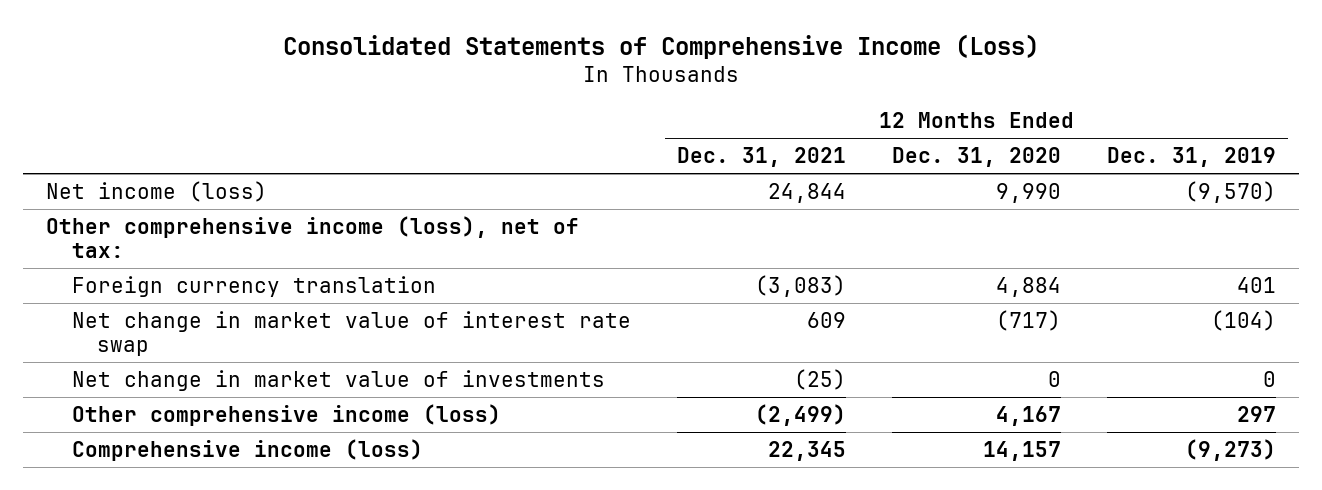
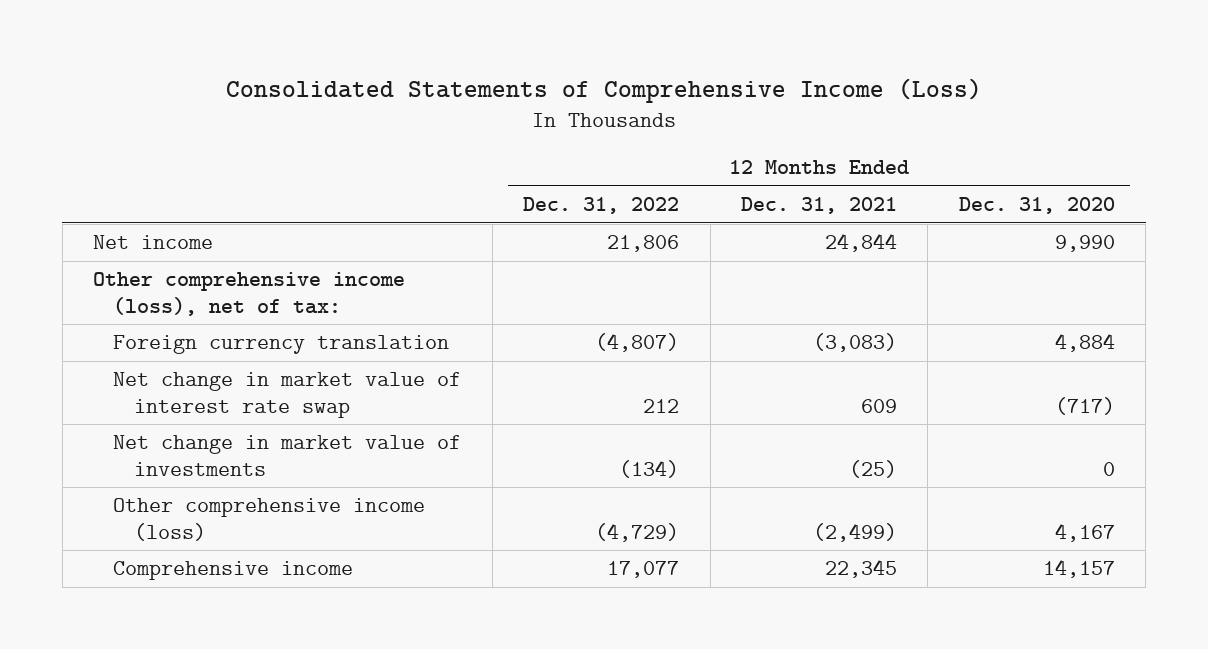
[1107,146,1277,167] Dec. 31, 2019 -> none
none -> [523,197,680,215] Dec. 31, 2022
[46,180,268,202] Net income (loss) -> [92,235,213,250] Net income
[71,438,423,461] Comprehensive income (loss) -> [113,561,354,581] Comprehensive income

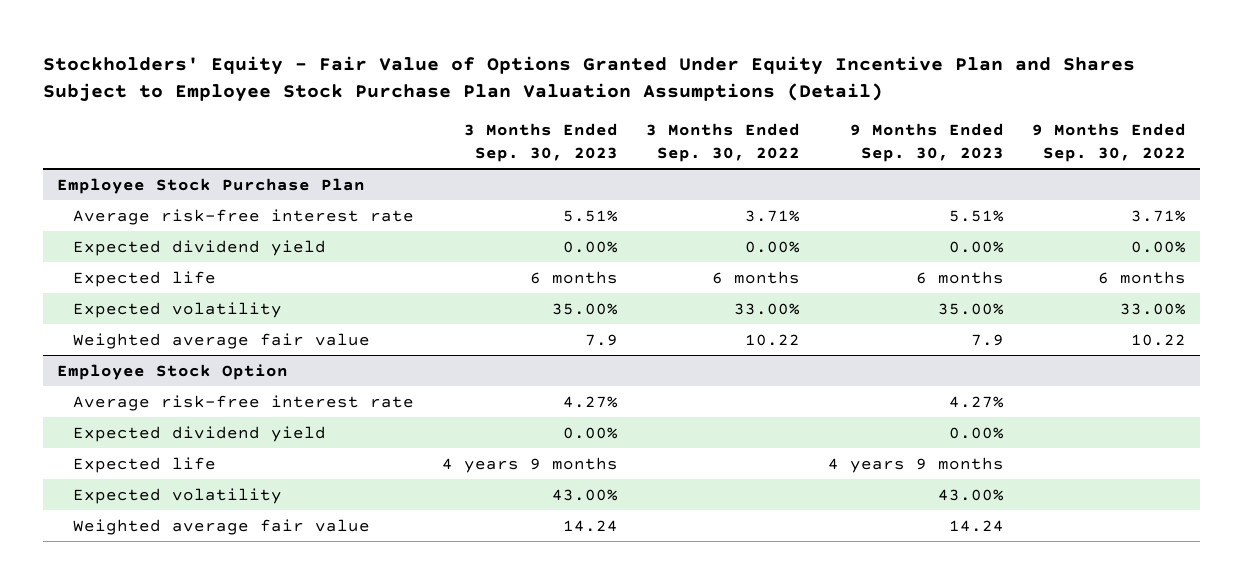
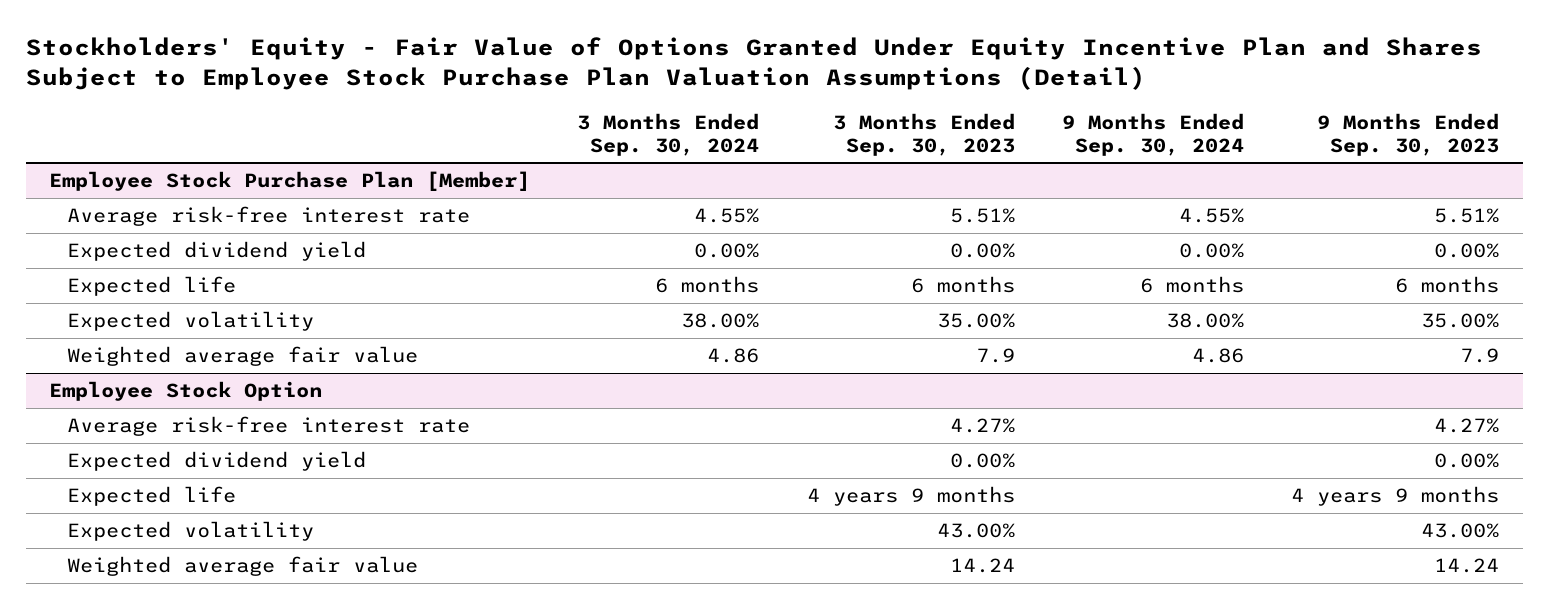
[645,123,800,162] 3 Months Ended Sep. 30, 2022 -> none
[1032,123,1187,162] 9 Months Ended Sep. 30, 2022 -> none
none -> [577,112,760,156] 3 Months Ended Sep. 30, 2024
none -> [1061,112,1244,156] 9 Months Ended Sep. 30, 2024
[57,177,366,194] Employee Stock Purchase Plan -> [49,171,531,192] Employee Stock Purchase Plan [Member]

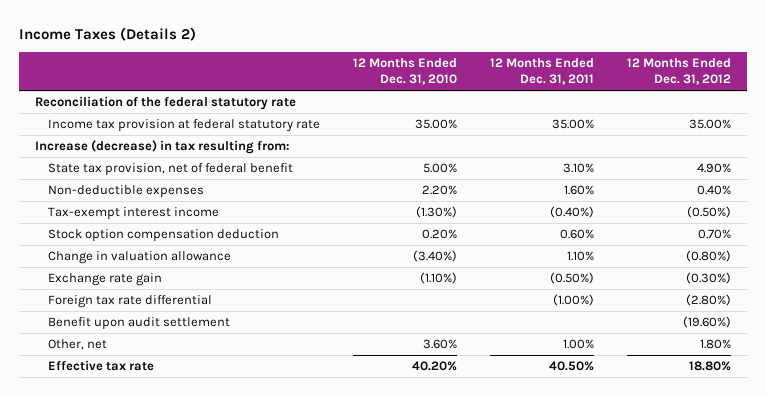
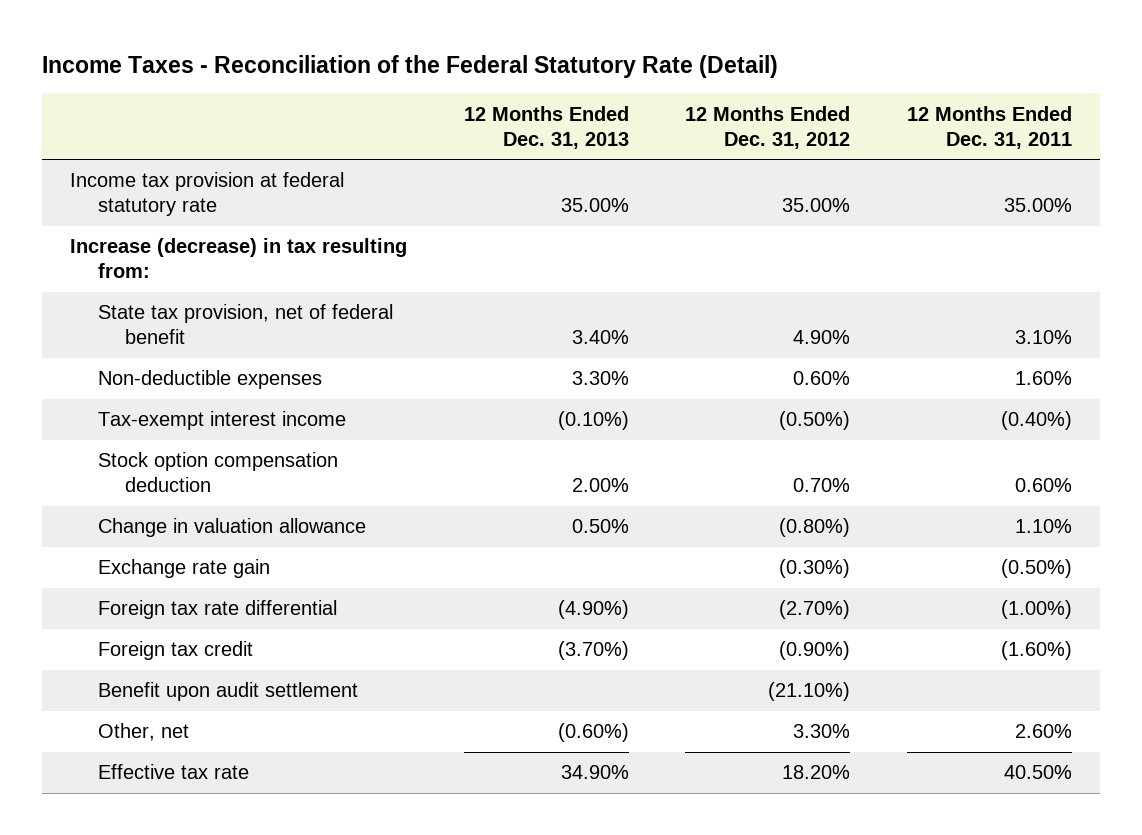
[18,27,196,42] Income Taxes (Details 2) -> [41,55,778,79] Income Taxes - Reconciliation of the Federal Statutory Rate (Detail)
[352,58,457,86] 12 Months Ended Dec. 31, 2010 -> none
none -> [463,105,629,149] 12 Months Ended Dec. 31, 2013
[35,95,297,110] Reconciliation of the federal statutory rate -> none
[696,184,731,195] 0.40% -> [793,371,851,386] 0.60%
[685,293,731,306] (2.80%) -> [779,600,851,620] (2.70%)
none -> [97,641,253,661] Foreign tax credit
[682,315,731,328] (19.60%) -> [768,682,851,702] (21.10%)
[562,338,594,349] 1.00% -> [1014,724,1072,739] 2.60%
[699,338,731,349] 1.80% -> [793,724,851,739] 3.30%
[688,360,731,371] 18.80% -> [782,765,851,780] 18.20%

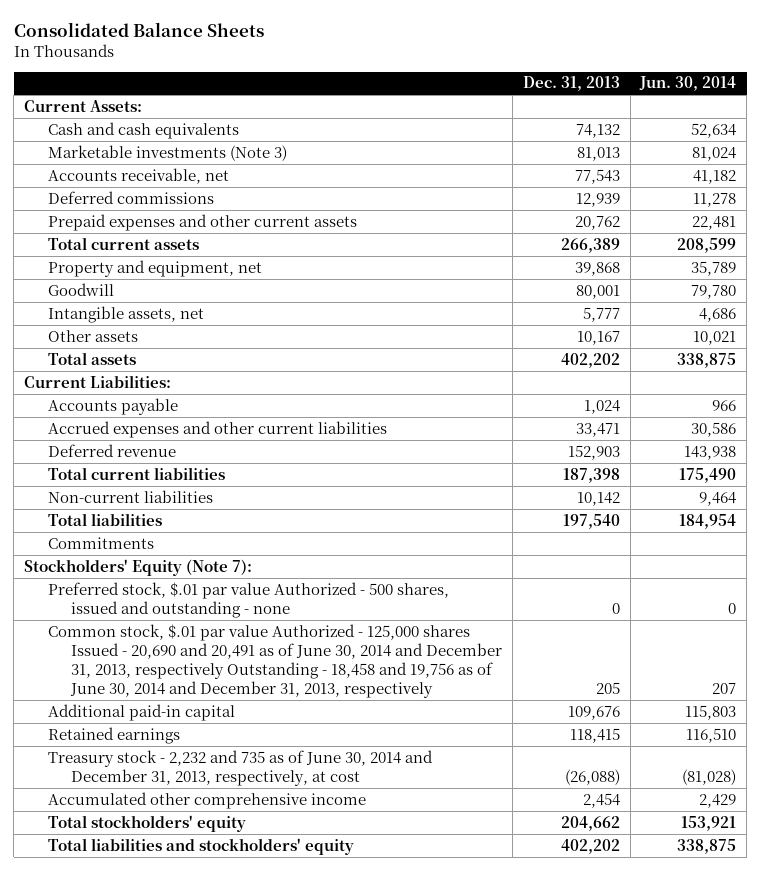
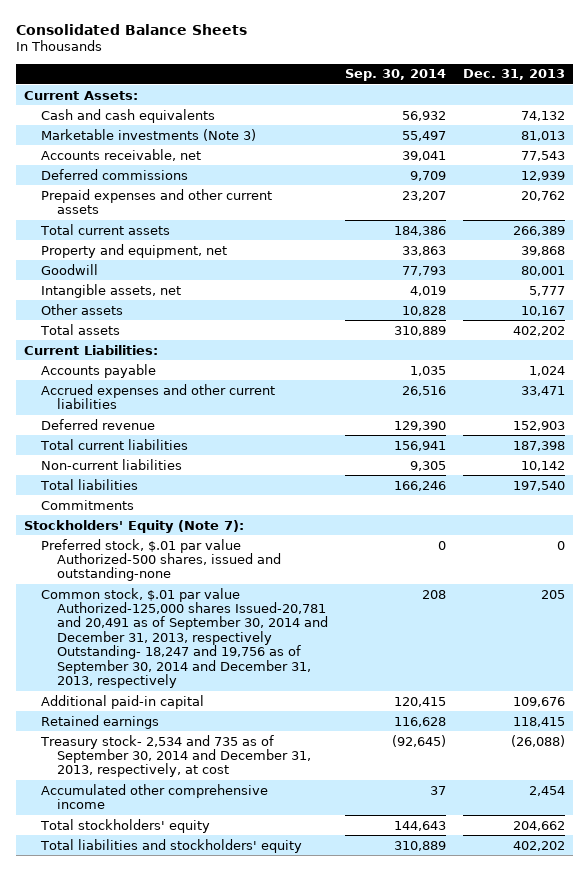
[639,76,737,92] Jun. 30, 2014 -> none
none -> [345,69,447,82] Sep. 30, 2014
[47,581,449,618] Preferred stock, $.01 par value Authorized - 500 shares, issued and outstanding - none -> [40,538,282,582] Preferred stock, $.01 par value Authorized-500 shares, issued and outstanding-none
[47,623,503,698] Common stock, $.01 par value Authorized - 125,000 shares Issued - 20,690 and 20,491 as of June 30, 2014 and December 31, 2013, respectively Outstanding - 18,458 and 19,756 as of June 30, 2014 and December 31, 2013, respectively -> [40,587,329,689] Common stock, $.01 par value Authorized-125,000 shares Issued-20,781 and 20,491 as of September 30, 2014 and December 31, 2013, respectively Outstanding- 18,247 and 19,756 as of September 30, 2014 and December 31, 2013, respectively
[47,749,433,786] Treasury stock - 2,232 and 735 as of June 30, 2014 and December 31, 2013, respectively, at cost -> [39,734,312,778] Treasury stock- 2,534 and 735 as of September 30, 2014 and December 31, 2013, respectively, at cost

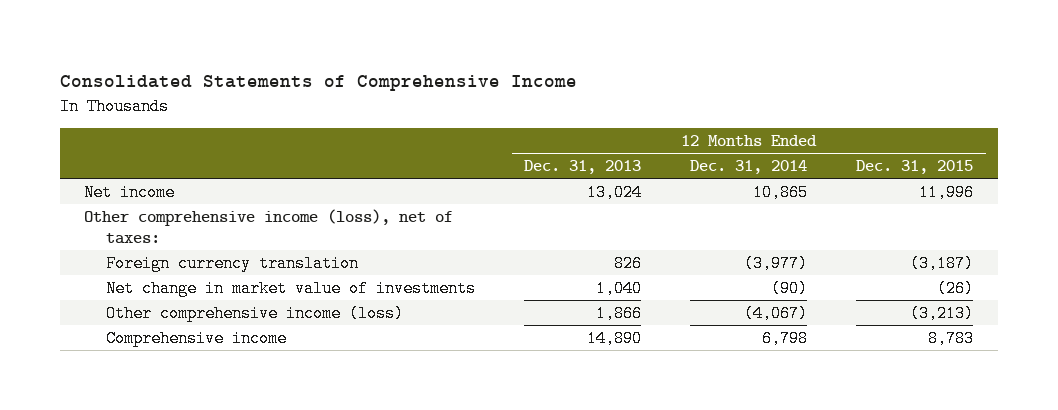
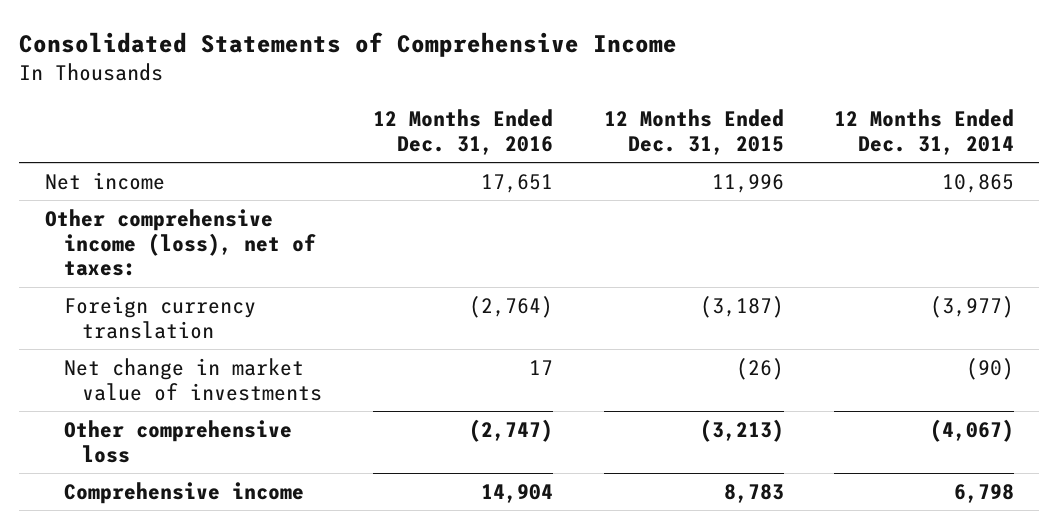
[523,160,641,175] Dec. 31, 2013 -> none
none -> [372,109,553,156] 12 Months Ended Dec. 31, 2016
[105,304,404,322] Other comprehensive income (loss) -> [63,419,292,463] Other comprehensive loss

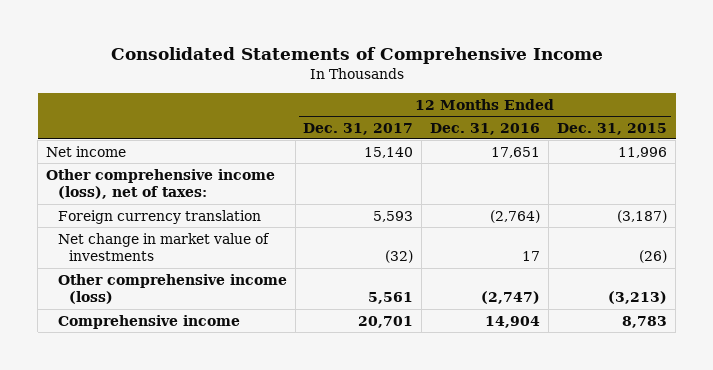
[834,109,1015,156] 12 Months Ended Dec. 31, 2014 -> none
none -> [303,122,414,135] Dec. 31, 2017
[63,419,292,463] Other comprehensive loss -> [57,273,287,305] Other comprehensive income (loss)

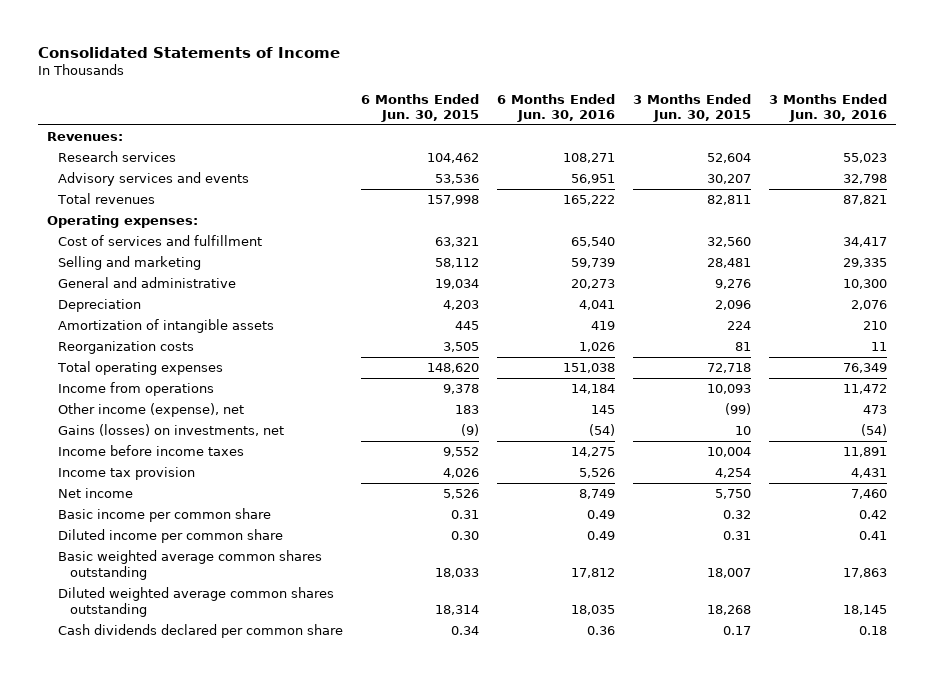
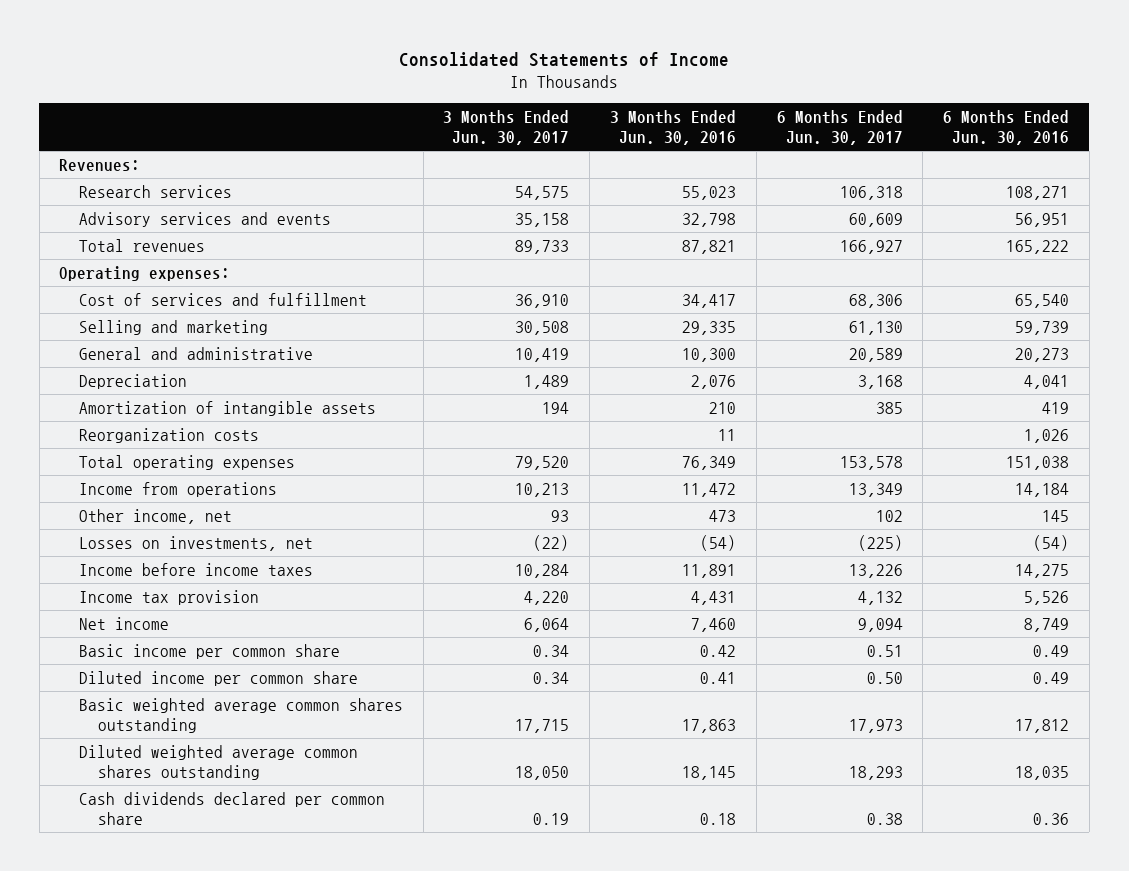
[361,93,480,122] 6 Months Ended Jun. 30, 2015 -> none
[633,93,752,122] 3 Months Ended Jun. 30, 2015 -> none
none -> [443,109,570,145] 3 Months Ended Jun. 30, 2017
none -> [776,109,903,145] 6 Months Ended Jun. 30, 2017
[58,403,245,418] Other income (expense), net -> [78,508,232,524] Other income, net
[58,424,285,437] Gains (losses) on investments, net -> [78,535,313,551] Losses on investments, net

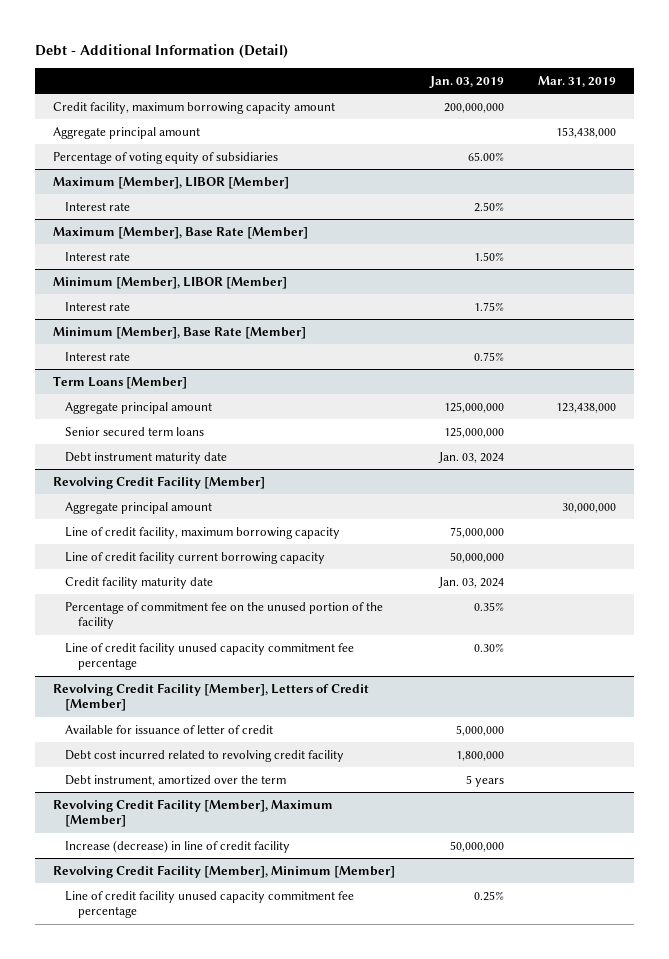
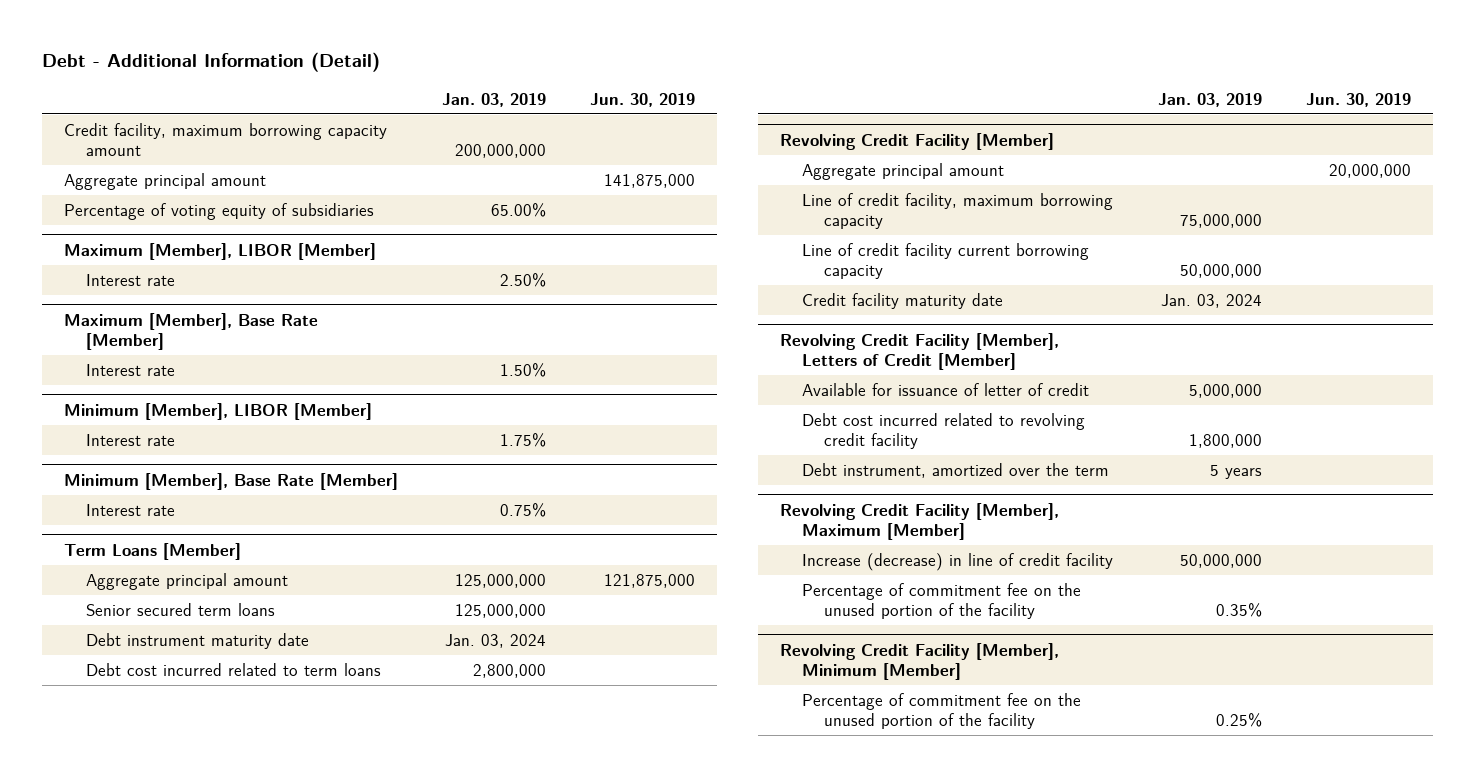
[538,75,617,87] Mar. 31, 2019 -> none
none -> [589,92,695,107] Jun. 30, 2019
none -> [86,662,382,676] Debt cost incurred related to term loans
[65,601,384,630] Percentage of commitment fee on the unused portion of the facility -> none
[65,642,355,671] Line of credit facility unused capacity commitment fee percentage -> none
none -> [802,582,1082,619] Percentage of commitment fee on the unused portion of the facility
[65,890,355,919] Line of credit facility unused capacity commitment fee percentage -> [802,692,1082,729] Percentage of commitment fee on the unused portion of the facility

